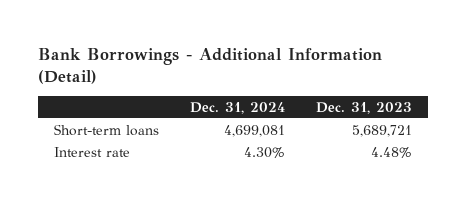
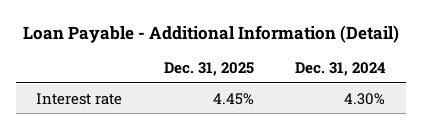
[38,48,383,85] Bank Borrowings - Additional Information (Detail) -> [22,24,399,43] Loan Payable - Additional Information (Detail)
[316,101,413,114] Dec. 31, 2023 -> none
none -> [163,62,254,77] Dec. 31, 2025
[53,123,159,136] Short-term loans -> none

